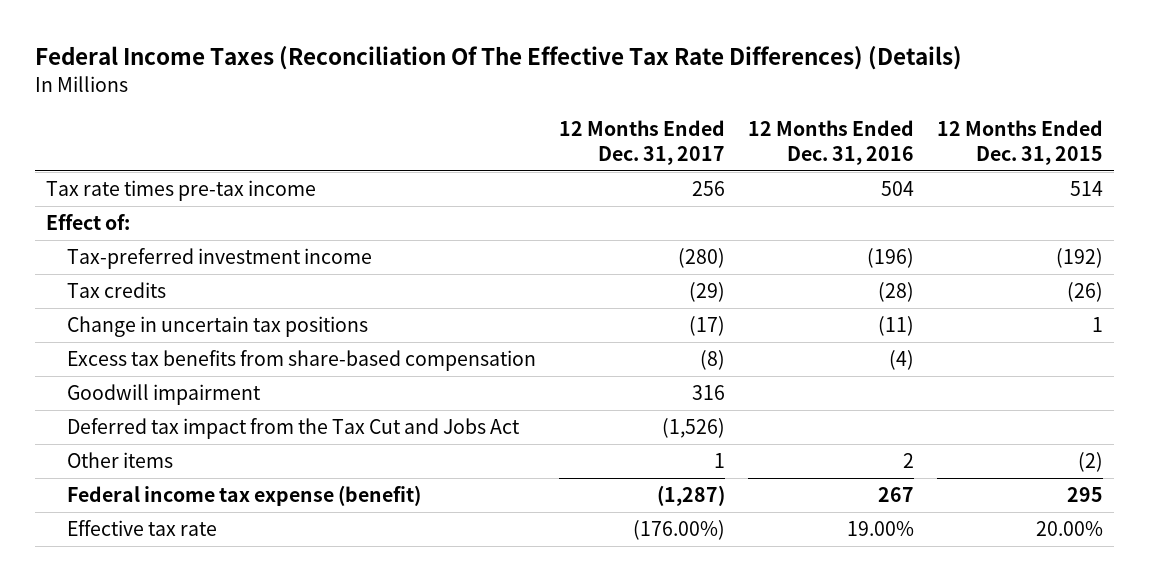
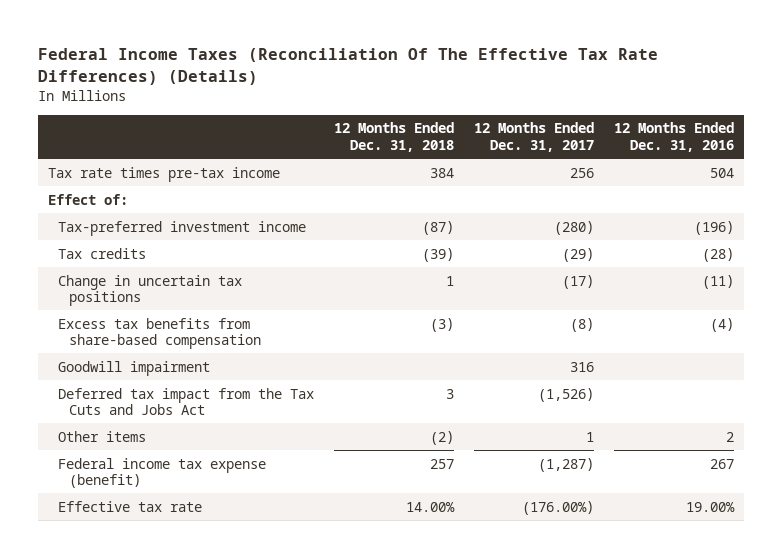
[936,119,1103,165] 12 Months Ended Dec. 31, 2015 -> none
none -> [334,122,455,152] 12 Months Ended Dec. 31, 2018
[66,418,520,440] Deferred tax impact from the Tax Cut and Jobs Act -> [58,387,315,415] Deferred tax impact from the Tax Cuts and Jobs Act

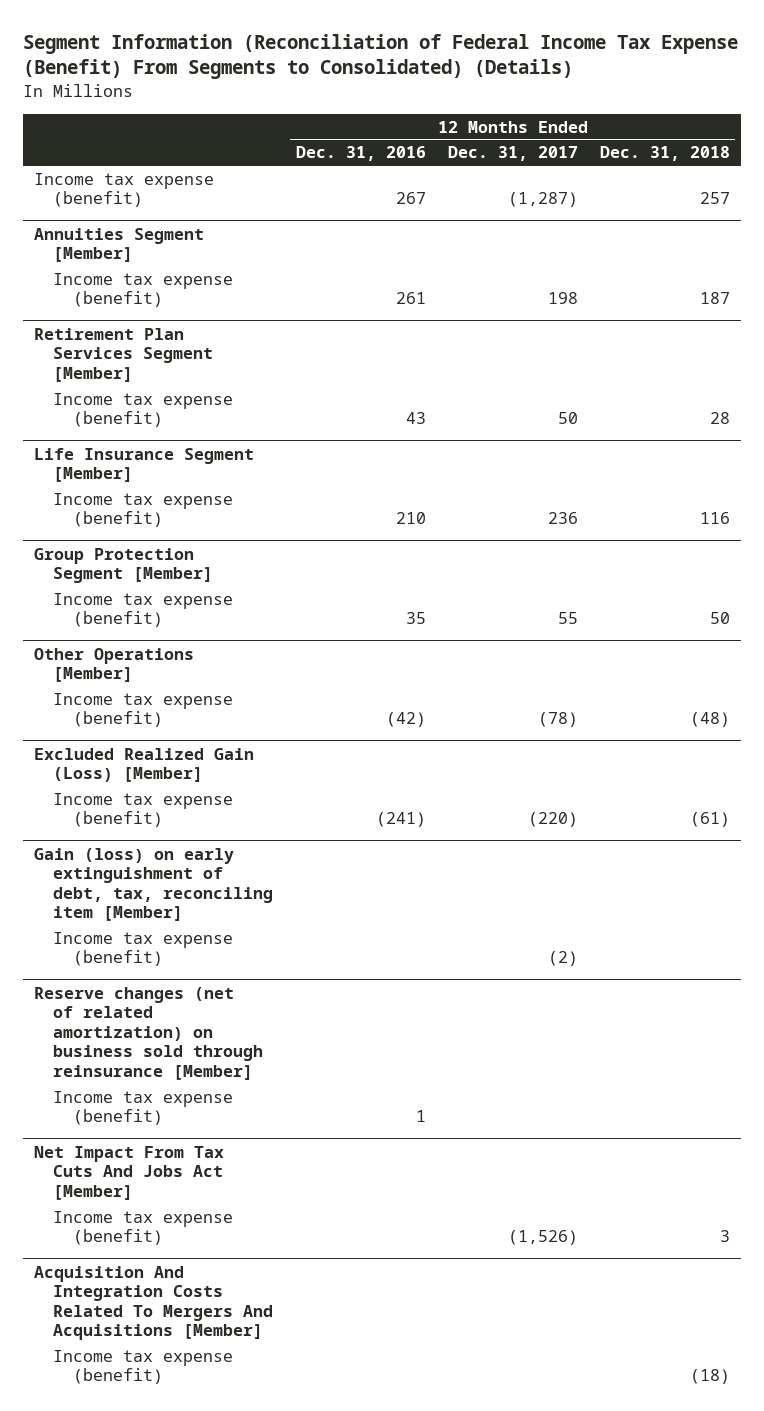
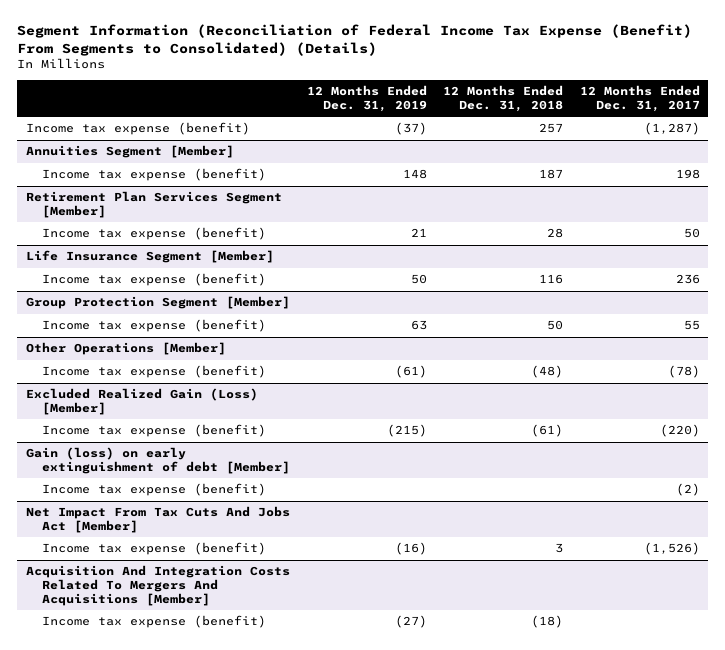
[295,146,426,162] Dec. 31, 2016 -> none
none -> [306,85,427,113] 12 Months Ended Dec. 31, 2019
[33,847,274,922] Gain (loss) on early extinguishment of debt, tax, reconciling item [Member] -> [25,447,291,475] Gain (loss) on early extinguishment of debt [Member]
[33,986,264,1080] Reserve changes (net of related amortization) on business sold through reinsurance [Member] -> none
[53,1090,234,1126] Income tax expense (benefit) -> none

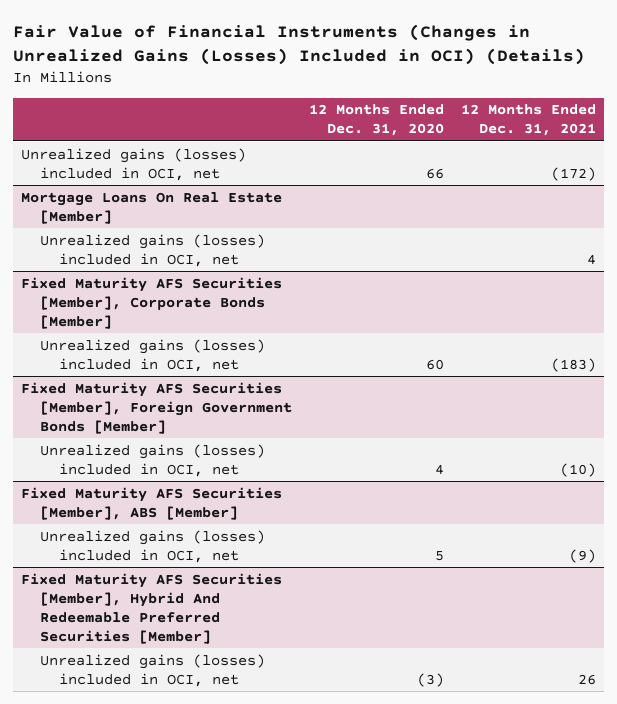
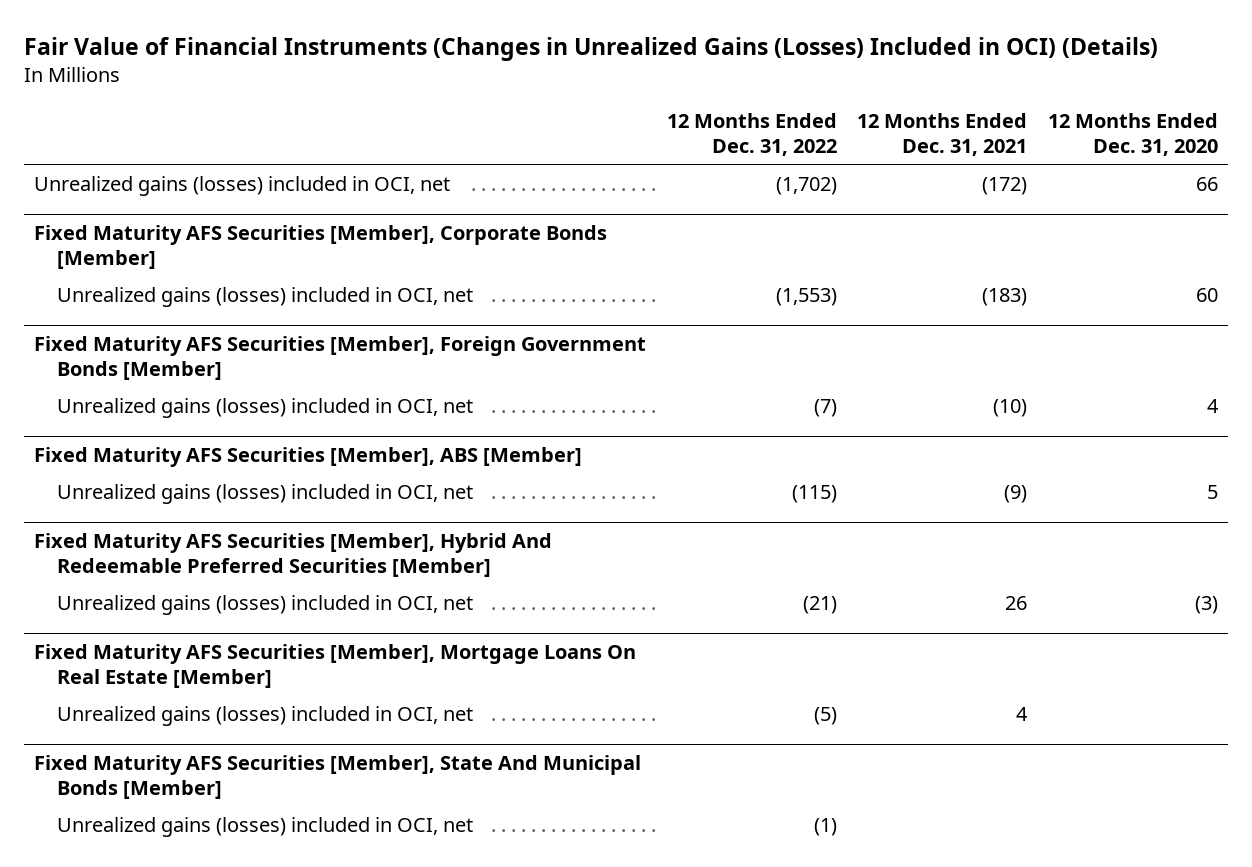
none -> [666,113,837,157] 12 Months Ended Dec. 31, 2022
[21,191,283,224] Mortgage Loans On Real Estate [Member] -> none
[40,233,266,267] Unrealized gains (losses) included in OCI, net -> none
none -> [34,644,637,689] Fixed Maturity AFS Securities [Member], Mortgage Loans On Real Estate [Member]
none -> [56,705,473,726] Unrealized gains (losses) included in OCI, net
none -> [34,755,642,800] Fixed Maturity AFS Securities [Member], State And Municipal Bonds [Member]
none -> [56,816,473,837] Unrealized gains (losses) included in OCI, net

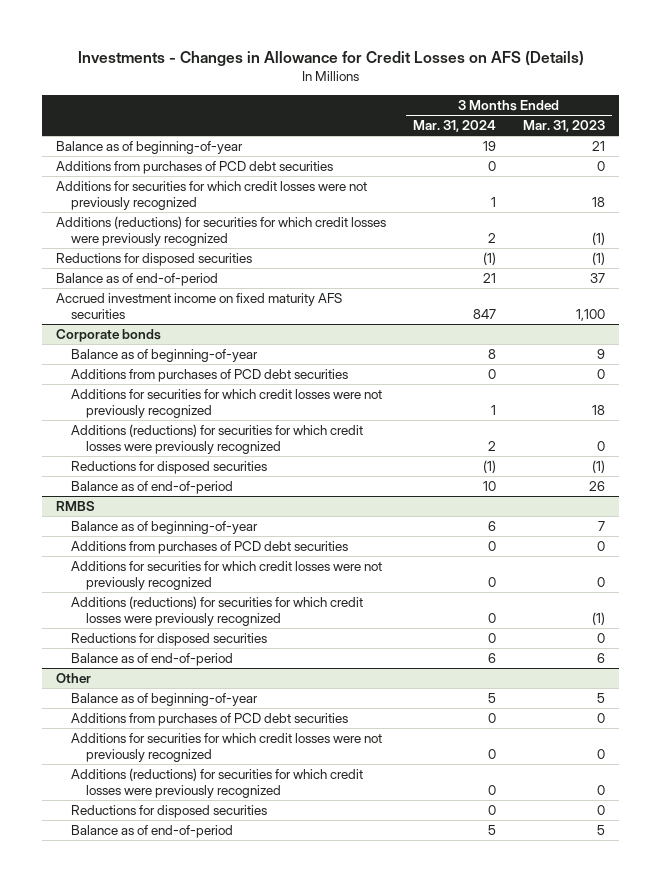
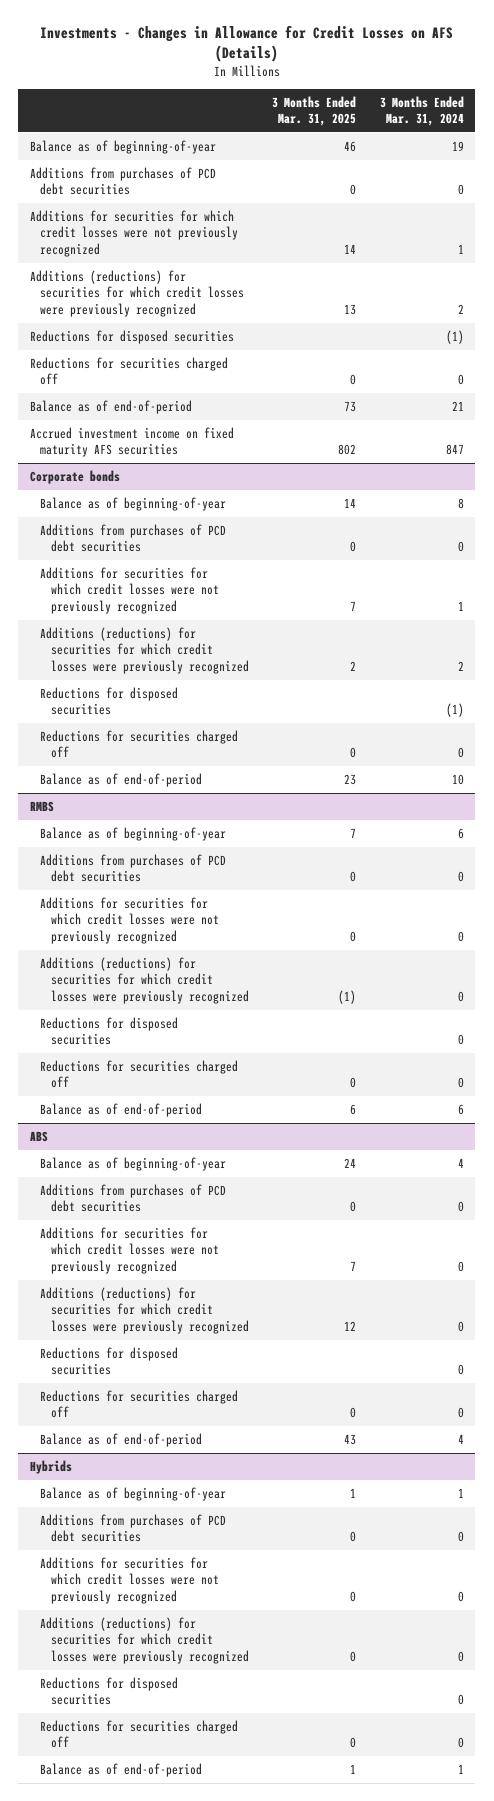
[523,119,606,132] Mar. 31, 2023 -> none
none -> [272,95,357,126] 3 Months Ended Mar. 31, 2025
none -> [30,356,229,386] Reductions for securities charged off
none -> [40,729,239,759] Reductions for securities charged off
none -> [40,1059,239,1089] Reductions for securities charged off
[55,672,91,683] Other -> none
none -> [30,1130,49,1142] ABS
[488,692,497,703] 5 -> [457,1157,464,1168] 4
none -> [40,1389,239,1419] Reductions for securities charged off
[488,824,497,835] 5 -> [457,1433,464,1444] 4
none -> [30,1459,73,1474] Hybrids
none -> [40,1486,227,1501] Balance as of beginning-of-year
none -> [40,1513,227,1543] Additions from purchases of PCD debt securities
none -> [40,1556,219,1604] Additions for securities for which credit losses were not previously recognized
none -> [40,1616,249,1664] Additions (reductions) for securities for which credit losses were previously recognized
none -> [40,1676,179,1706] Reductions for disposed securities
none -> [40,1719,239,1749] Reductions for securities charged off
none -> [40,1762,203,1777] Balance as of end-of-period

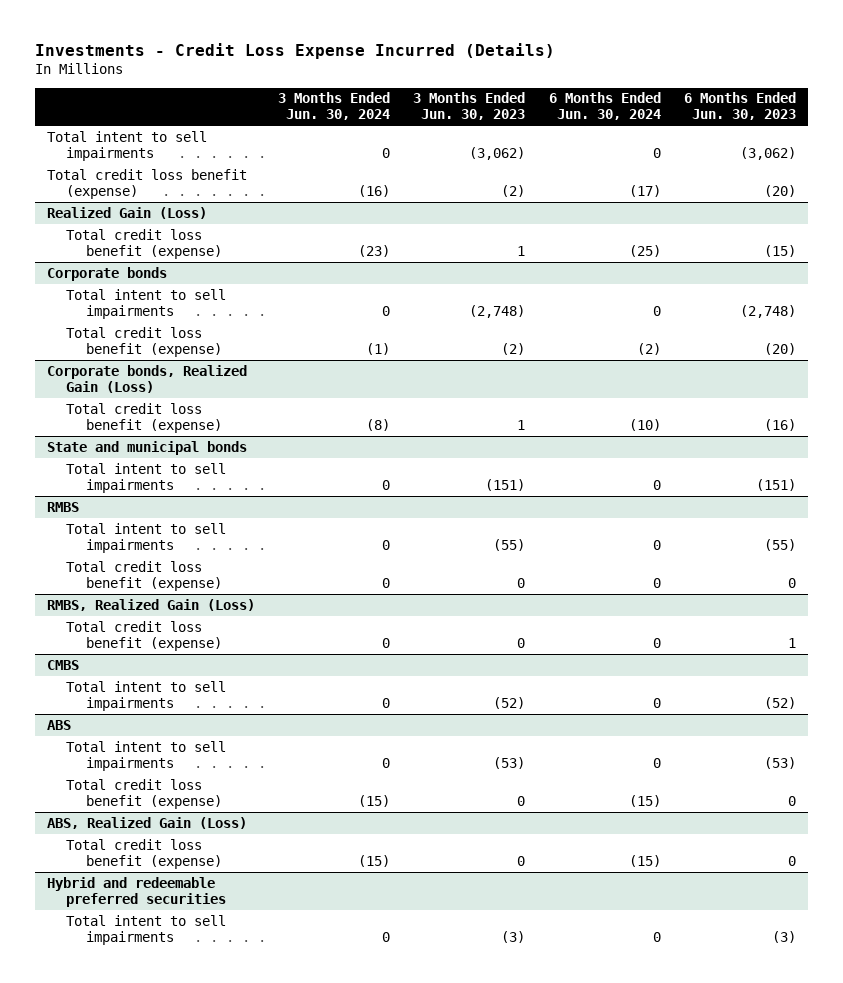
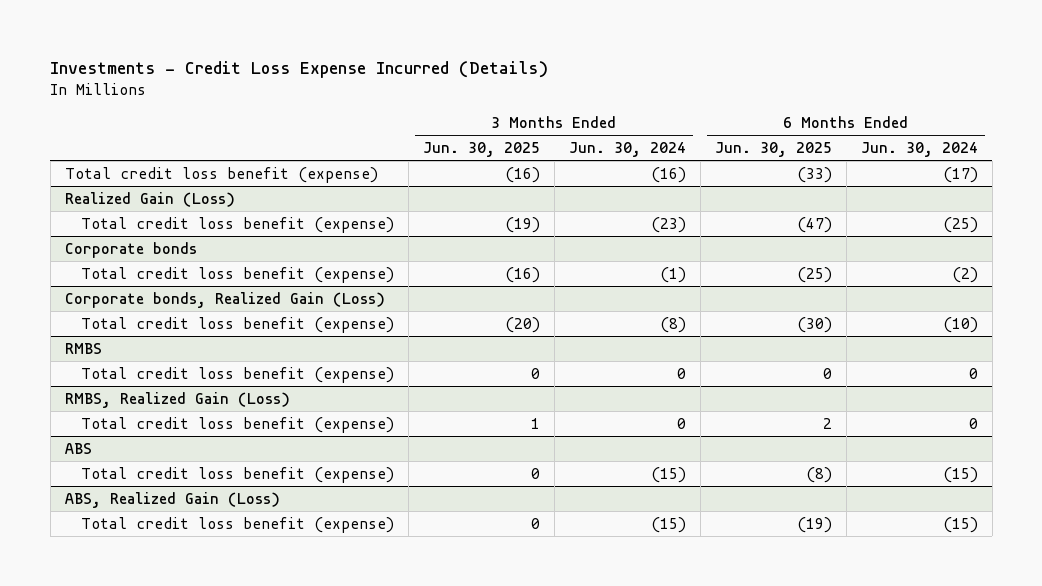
[413,92,526,121] 3 Months Ended Jun. 30, 2023 -> none
[684,92,797,121] 6 Months Ended Jun. 30, 2023 -> none
none -> [422,141,540,157] Jun. 30, 2025
none -> [714,141,832,157] Jun. 30, 2025
[46,130,207,161] Total intent to sell impairments -> none
[66,288,227,319] Total intent to sell impairments -> none
[46,440,247,455] State and municipal bonds -> none
[66,462,227,493] Total intent to sell impairments -> none
[66,522,227,553] Total intent to sell impairments -> none
[46,659,79,670] CMBS -> none
[66,680,227,711] Total intent to sell impairments -> none
[66,740,227,771] Total intent to sell impairments -> none
[46,876,227,907] Hybrid and redeemable preferred securities -> none
[66,914,227,945] Total intent to sell impairments -> none

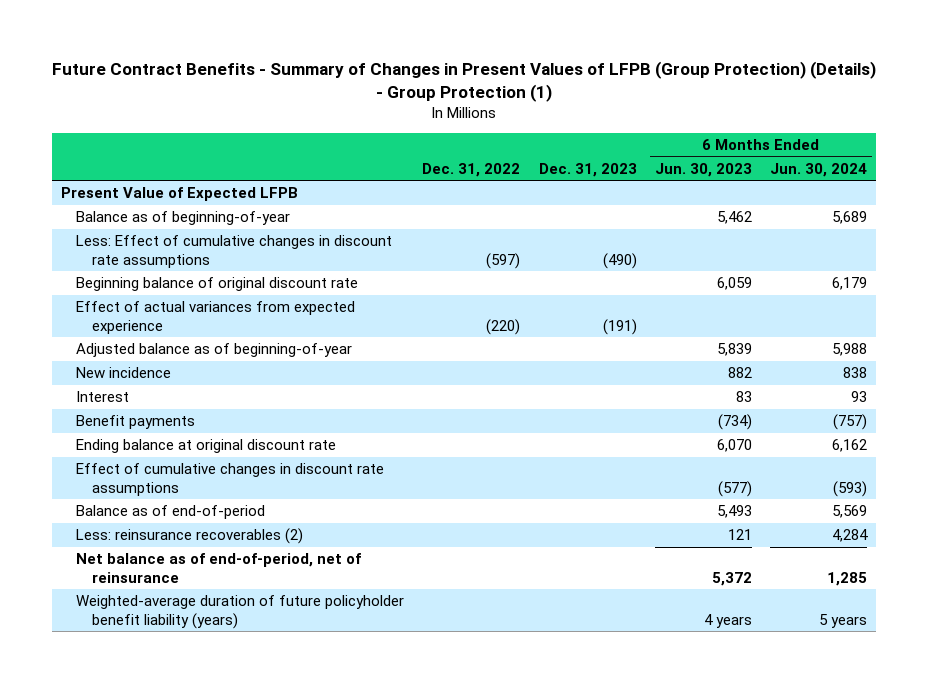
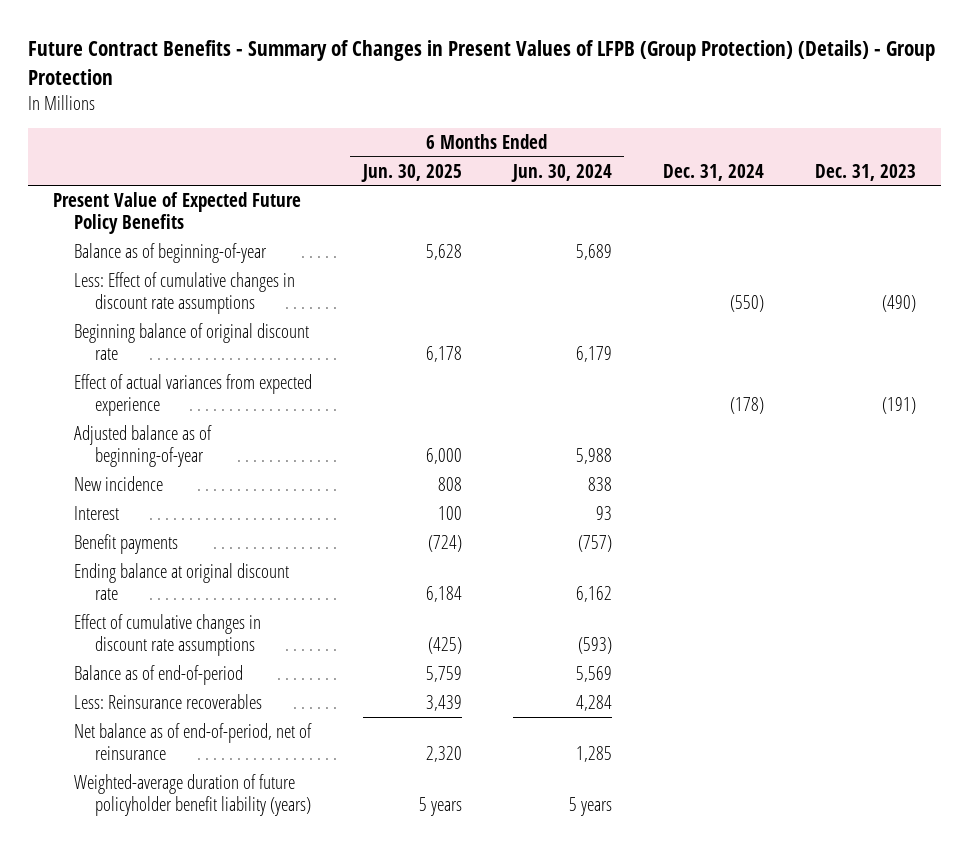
[52,60,877,103] Future Contract Benefits - Summary of Changes in Present Values of LFPB (Group Protection) (Details) - Group Protection (1) -> [27,40,935,85] Future Contract Benefits - Summary of Changes in Present Values of LFPB (Group Protection) (Details) - Group Protection
[422,162,521,177] Dec. 31, 2022 -> none
[654,162,752,177] Jun. 30, 2023 -> none
none -> [360,163,462,182] Jun. 30, 2025
none -> [662,163,764,181] Dec. 31, 2024
[60,187,298,202] Present Value of Expected LFPB -> [53,191,302,235] Present Value of Expected Future Policy Benefits
[76,528,304,545] Less: reinsurance recoverables (2) -> [73,693,262,709] Less: Reinsurance recoverables

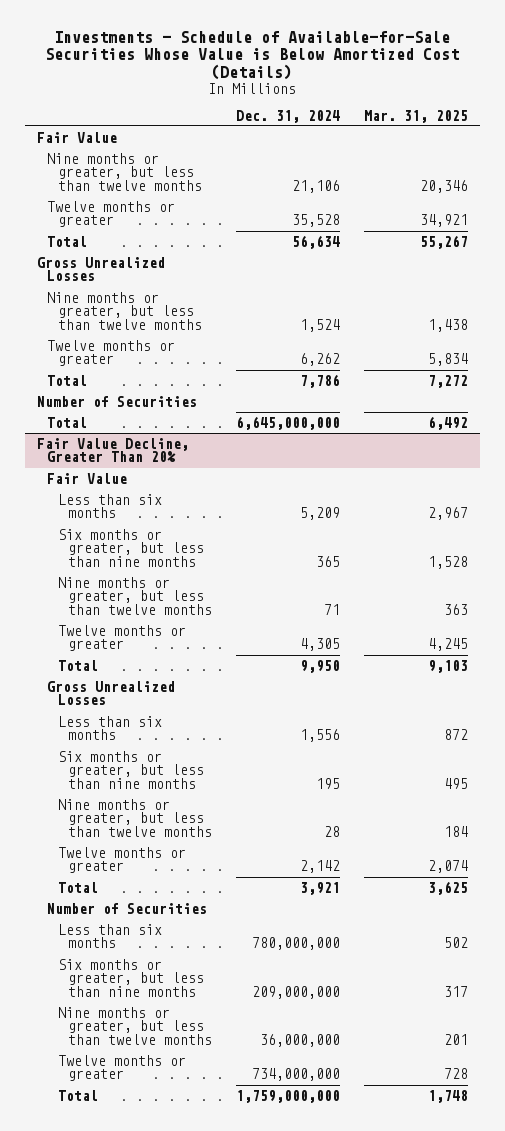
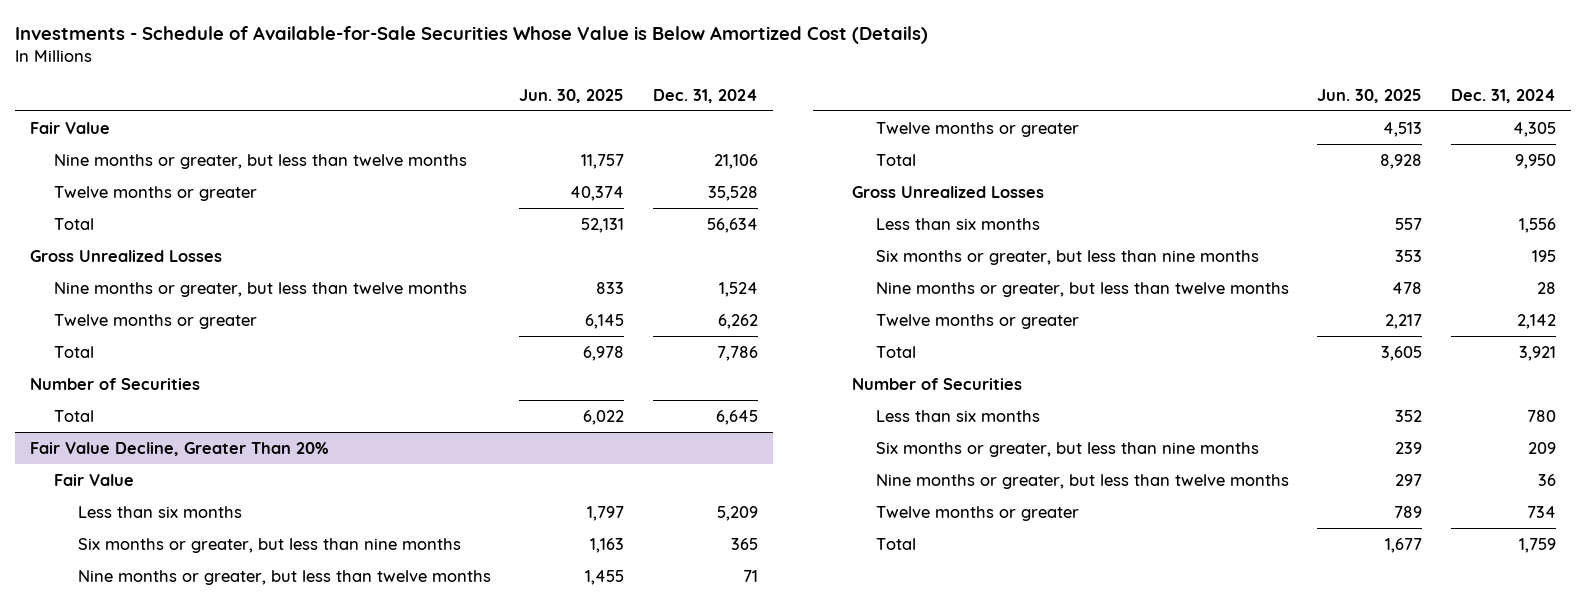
[364,109,469,123] Mar. 31, 2025 -> none
none -> [519,88,625,103] Jun. 30, 2025
[236,415,341,430] 6,645,000,000 -> [716,409,759,425] 6,645
[252,937,341,951] 780,000,000 -> [1527,409,1557,422] 780
[252,986,341,1000] 209,000,000 -> [1528,441,1557,454] 209
[260,1034,341,1048] 36,000,000 -> [1538,473,1557,486] 36
[252,1068,341,1082] 734,000,000 -> [1527,505,1557,518] 734
[236,1089,341,1103] 1,759,000,000 -> [1519,537,1557,553] 1,759

